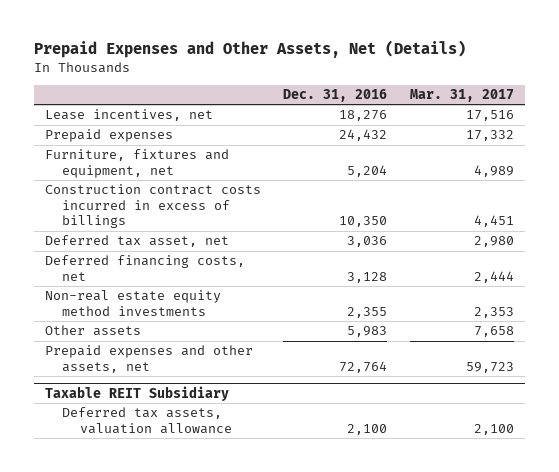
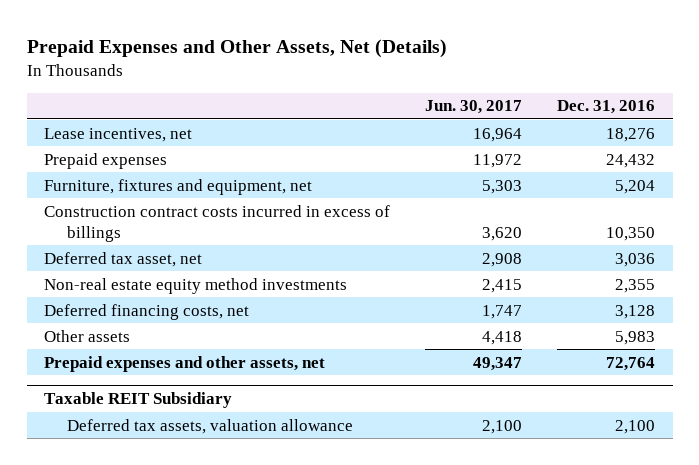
[409,88,514,102] Mar. 31, 2017 -> none
none -> [425,100,523,115] Jun. 30, 2017
[44,255,245,281] Deferred financing costs, net -> [44,303,250,320] Deferred financing costs, net

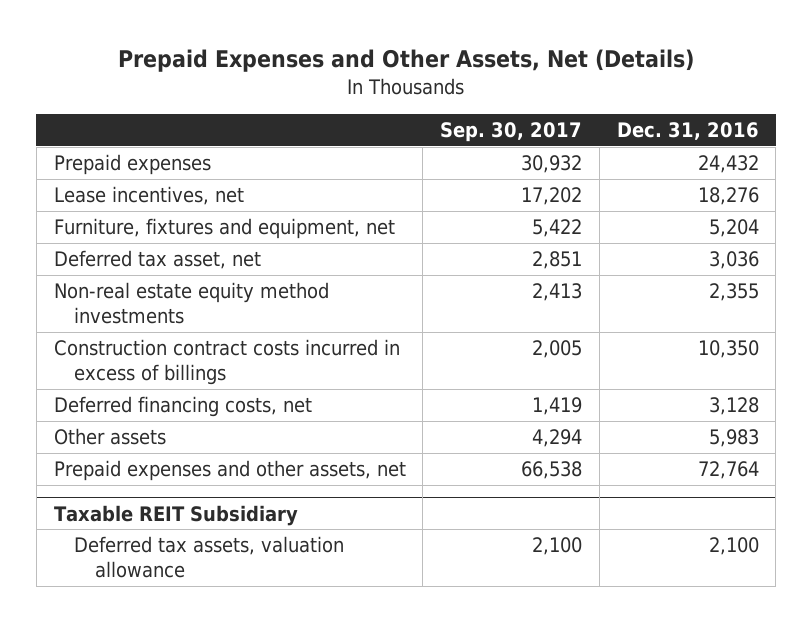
[425,100,523,115] Jun. 30, 2017 -> none
none -> [440,122,583,143] Sep. 30, 2017
[44,127,193,142] Lease incentives, net -> [53,186,244,206] Lease incentives, net
[44,204,391,242] Construction contract costs incurred in excess of billings -> [53,339,400,385] Construction contract costs incurred in excess of billings

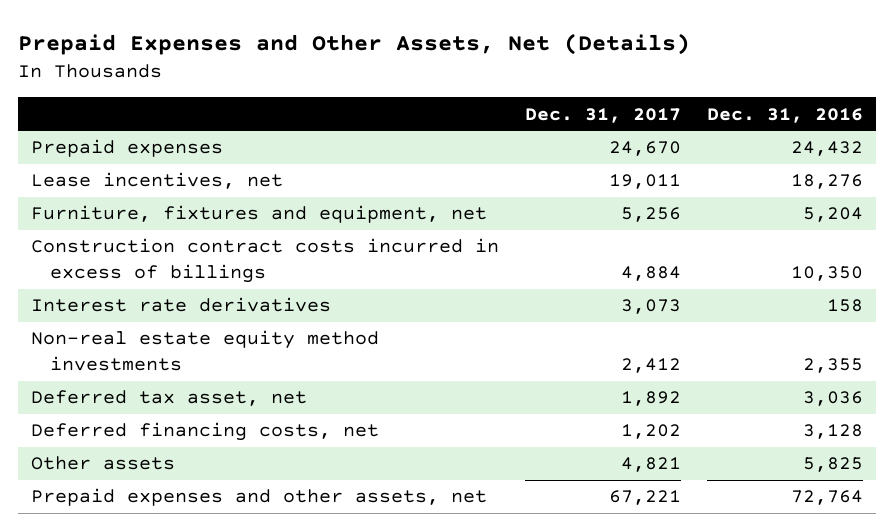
[440,122,583,143] Sep. 30, 2017 -> none
none -> [525,107,682,123] Dec. 31, 2017
none -> [31,297,332,313] Interest rate derivatives
[53,282,329,324] Non-real estate equity method investments -> [31,330,380,372] Non-real estate equity method investments
[53,250,261,270] Deferred tax asset, net -> [31,390,308,407] Deferred tax asset, net
[708,429,759,448] 5,983 -> [802,457,863,473] 5,825
[53,504,298,526] Taxable REIT Subsidiary -> none
[74,536,345,578] Deferred tax assets, valuation allowance -> none

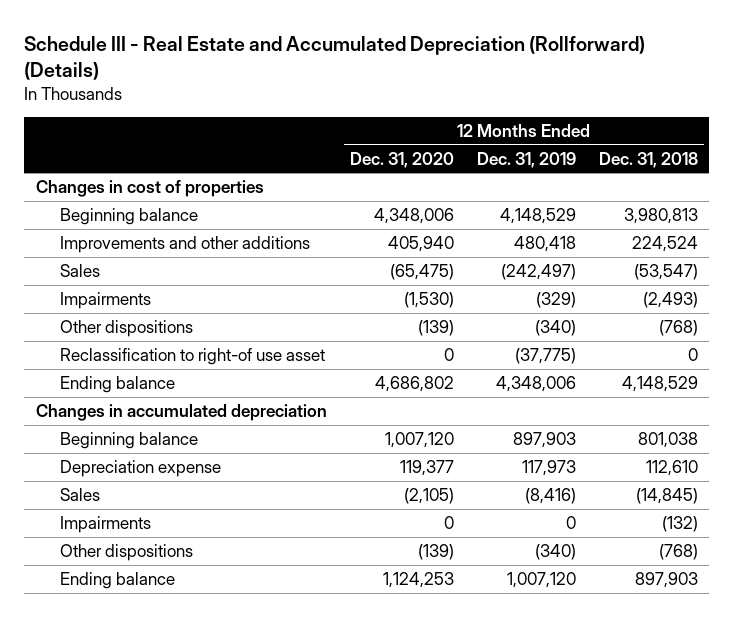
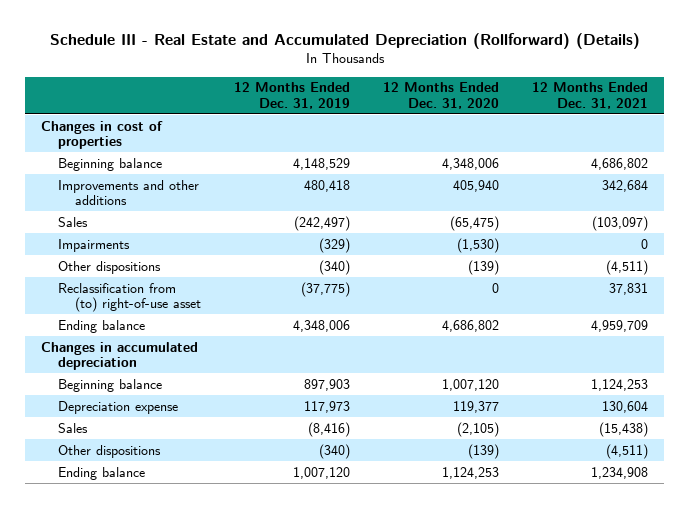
[598,151,698,168] Dec. 31, 2018 -> none
none -> [531,82,648,109] 12 Months Ended Dec. 31, 2021
[60,348,326,366] Reclassification to right-of use asset -> [58,282,201,312] Reclassification from (to) right-of-use asset
[60,516,152,534] Impairments -> none

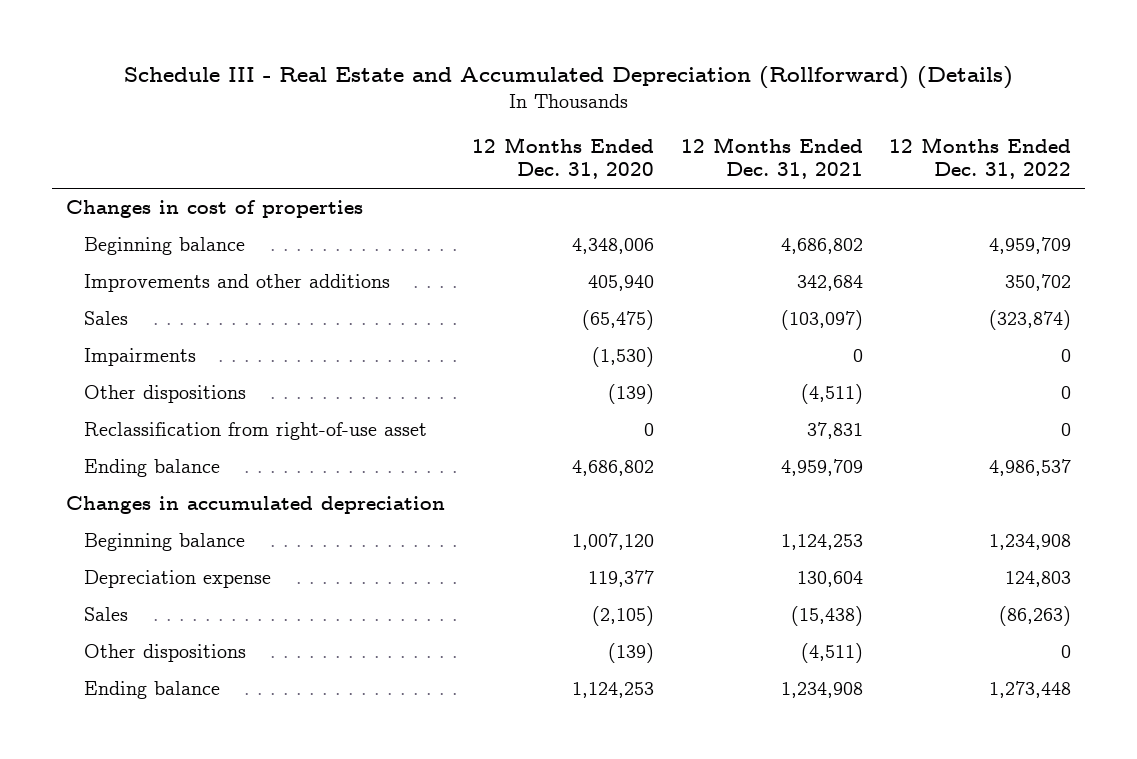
[233,82,350,109] 12 Months Ended Dec. 31, 2019 -> none
none -> [889,136,1072,180] 12 Months Ended Dec. 31, 2022
[58,282,201,312] Reclassification from (to) right-of-use asset -> [84,421,428,440] Reclassification from right-of-use asset

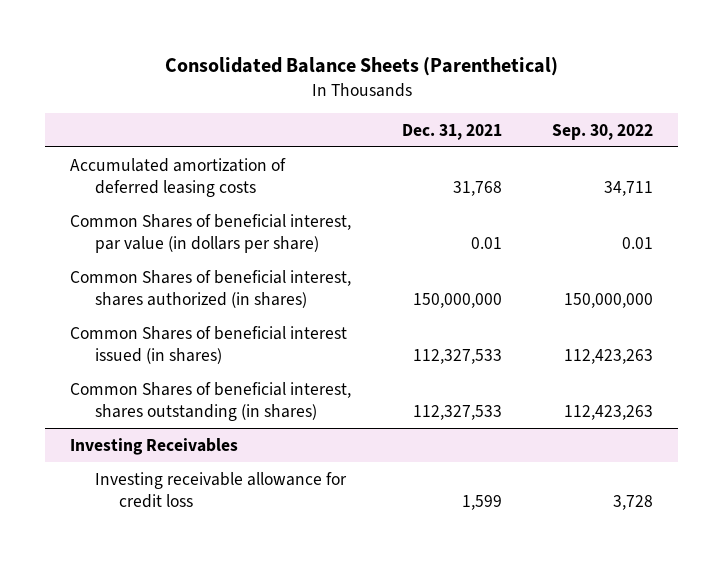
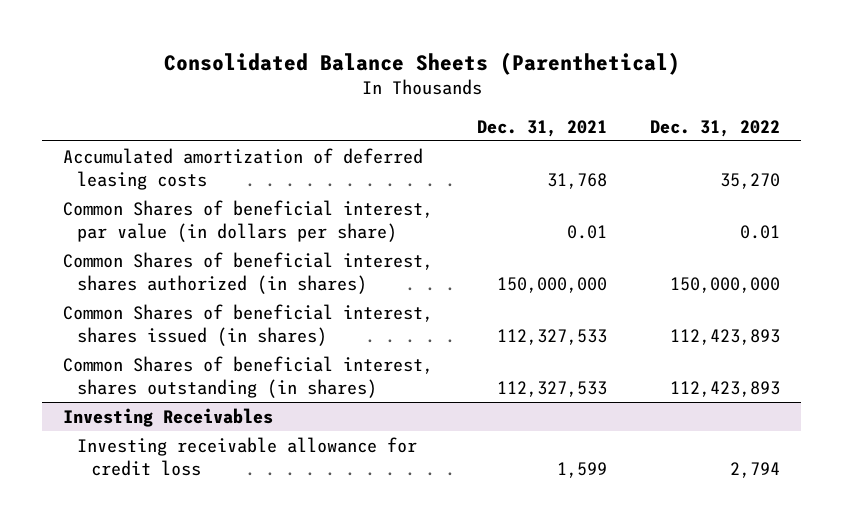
[551,123,653,140] Sep. 30, 2022 -> none
none -> [649,119,780,137] Dec. 31, 2022
[70,325,348,364] Common Shares of beneficial interest issued (in shares) -> [63,303,434,346] Common Shares of beneficial interest, shares issued (in shares)

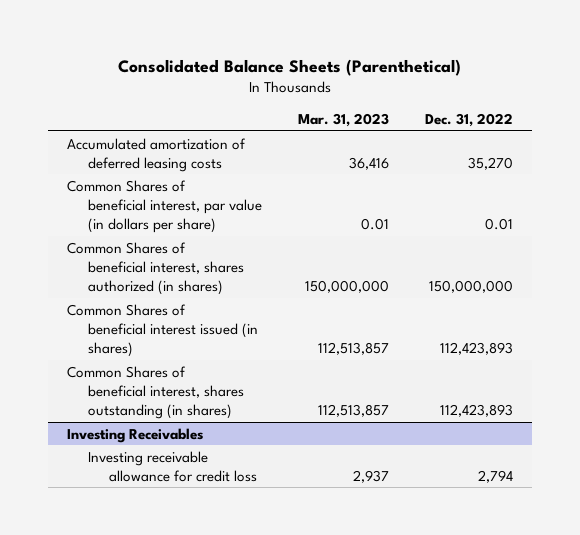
[476,119,607,137] Dec. 31, 2021 -> none
none -> [298,112,390,127] Mar. 31, 2023
[63,303,434,346] Common Shares of beneficial interest, shares issued (in shares) -> [66,303,258,357] Common Shares of beneficial interest issued (in shares)

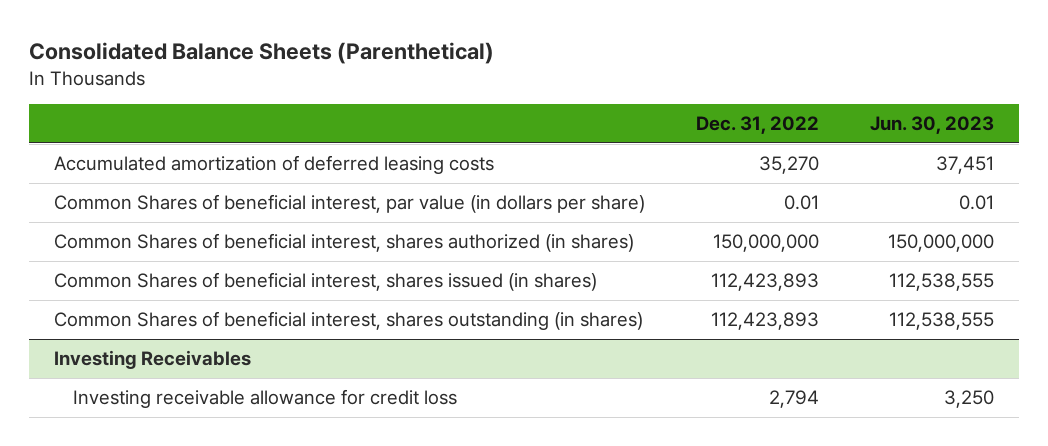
[298,112,390,127] Mar. 31, 2023 -> none
none -> [869,116,994,135] Jun. 30, 2023
[66,303,258,357] Common Shares of beneficial interest issued (in shares) -> [54,272,598,292] Common Shares of beneficial interest, shares issued (in shares)

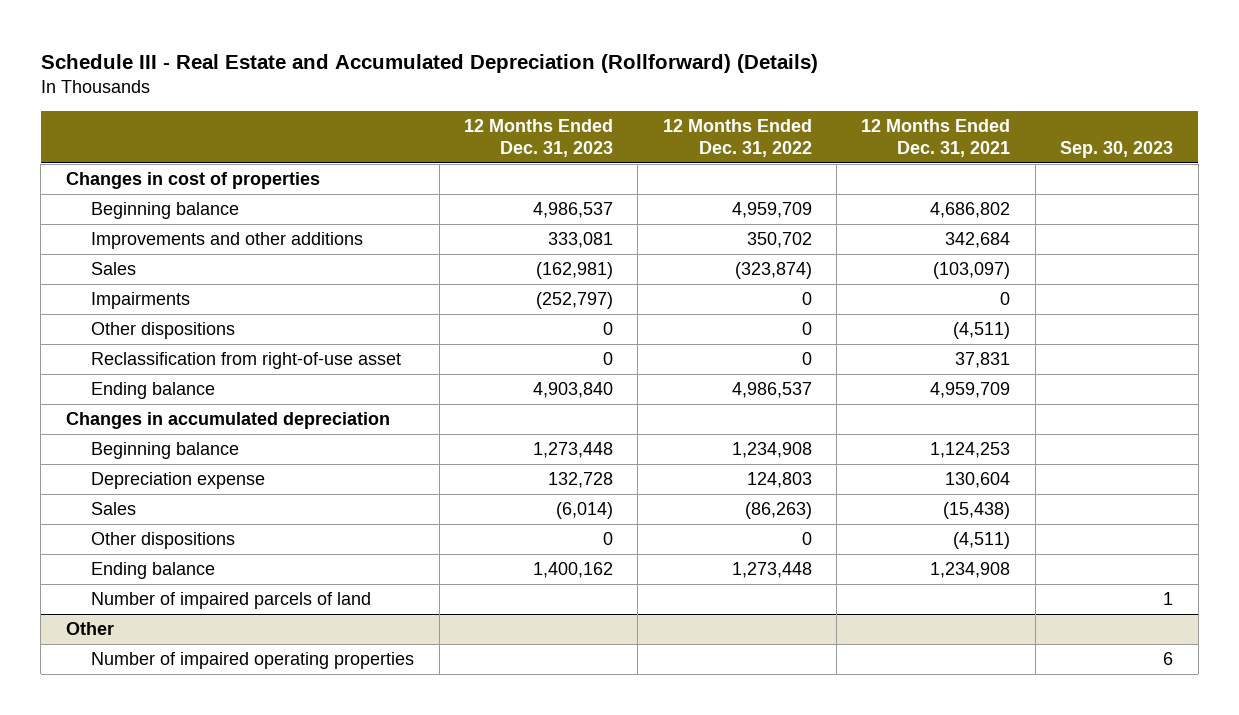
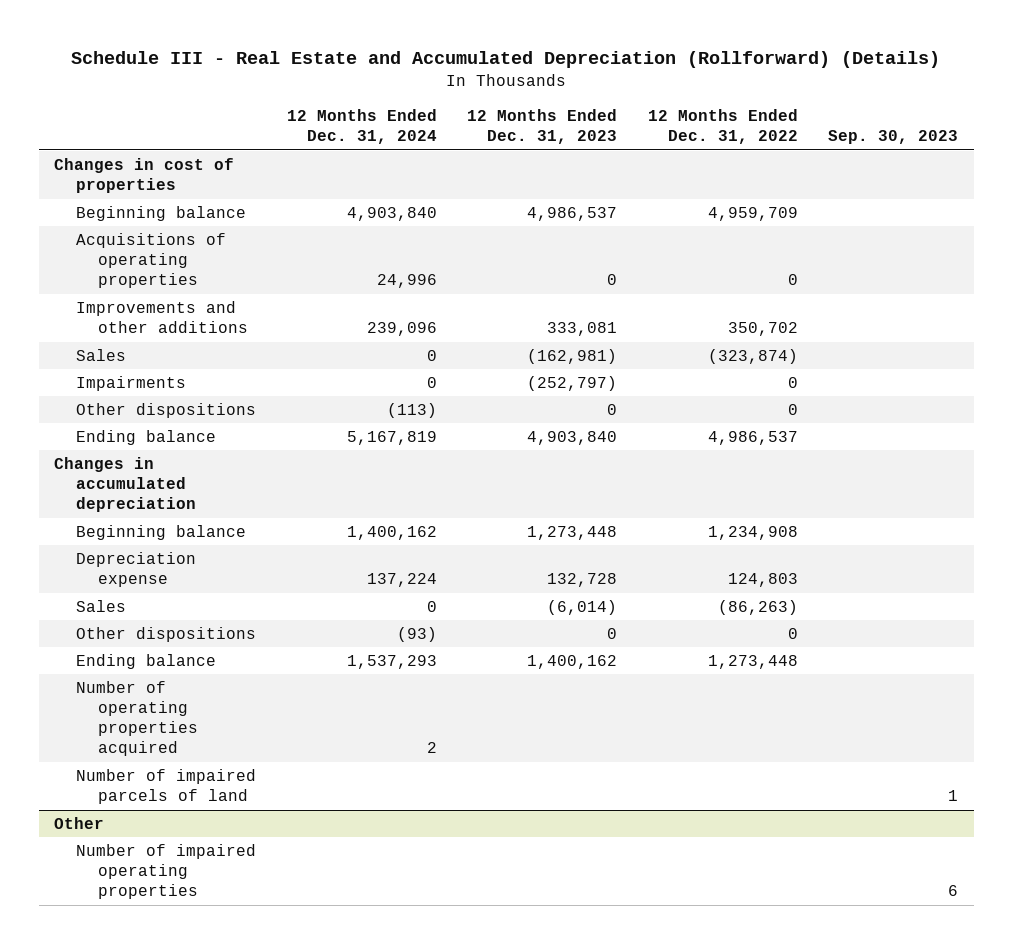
[861,119,1011,157] 12 Months Ended Dec. 31, 2021 -> none
none -> [286,109,437,145] 12 Months Ended Dec. 31, 2024
none -> [76,233,227,289] Acquisitions of operating properties
[91,352,402,370] Reclassification from right-of-use asset -> none
none -> [76,681,199,757] Number of operating properties acquired

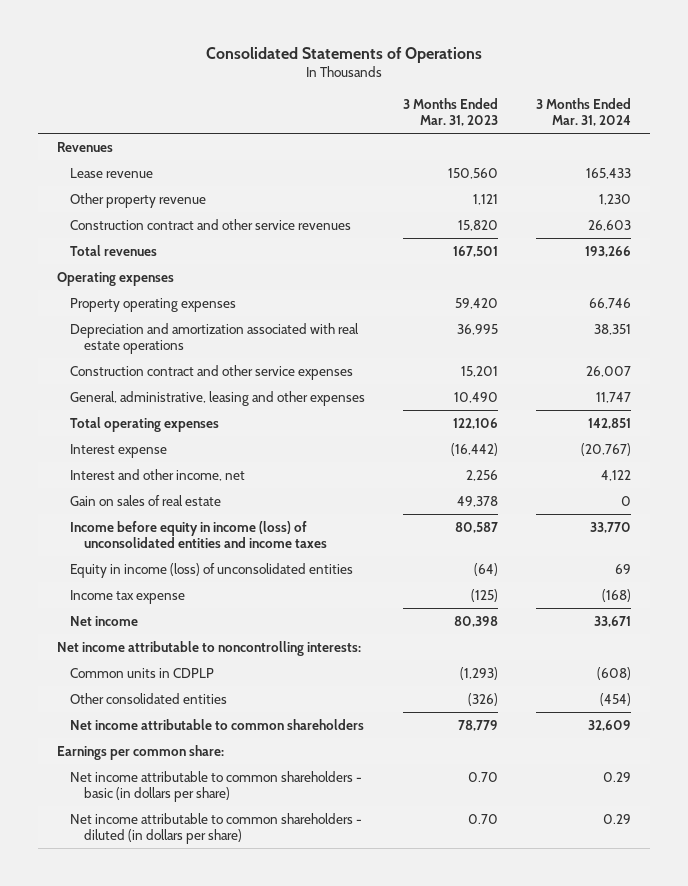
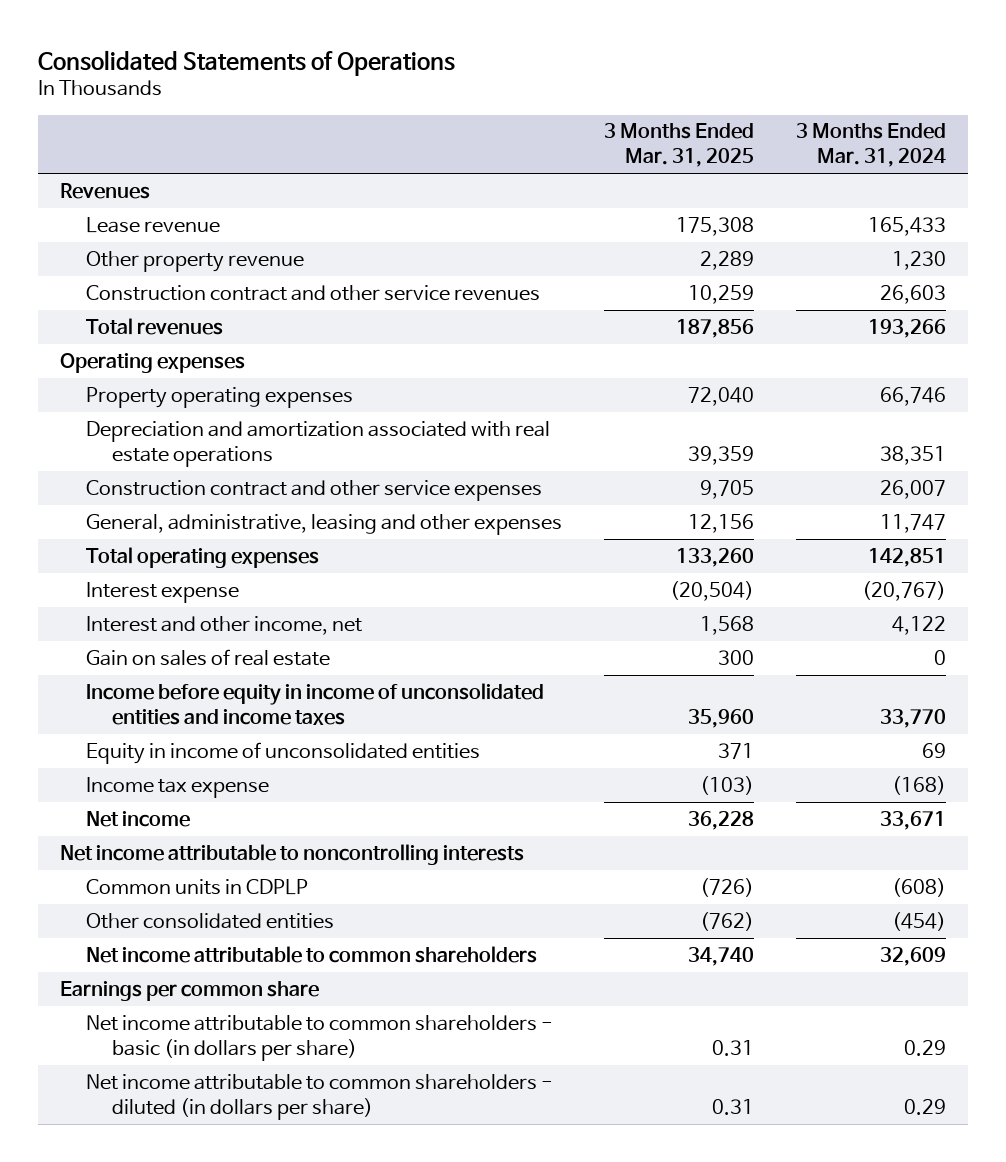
[403,97,499,126] 3 Months Ended Mar. 31, 2023 -> none
none -> [604,123,755,168] 3 Months Ended Mar. 31, 2025
[70,520,327,548] Income before equity in income (loss) of unconsolidated entities and income taxes -> [85,682,544,725] Income before equity in income of unconsolidated entities and income taxes
[70,562,354,578] Equity in income (loss) of unconsolidated entities -> [85,741,480,764] Equity in income of unconsolidated entities
[56,640,361,656] Net income attributable to noncontrolling interests: -> [59,843,524,865] Net income attributable to noncontrolling interests
[56,744,224,760] Earnings per common share: -> [59,980,319,1001] Earnings per common share

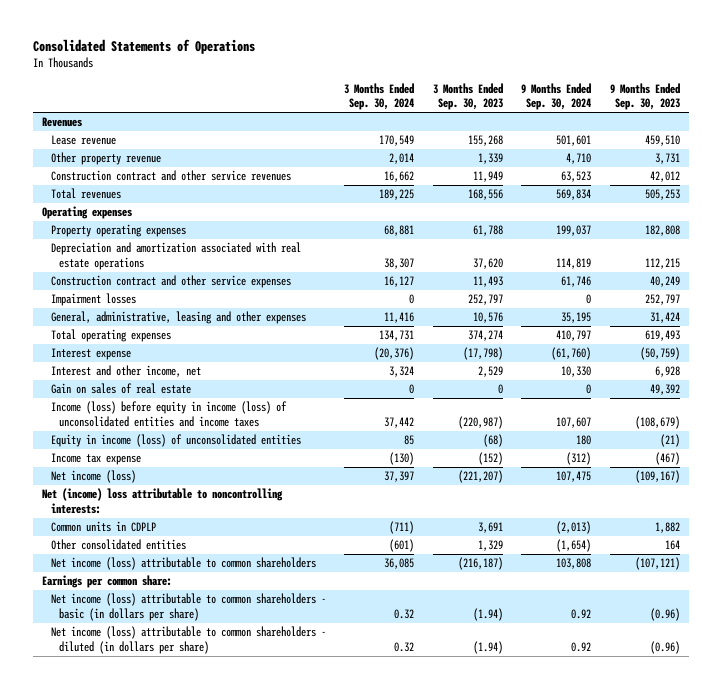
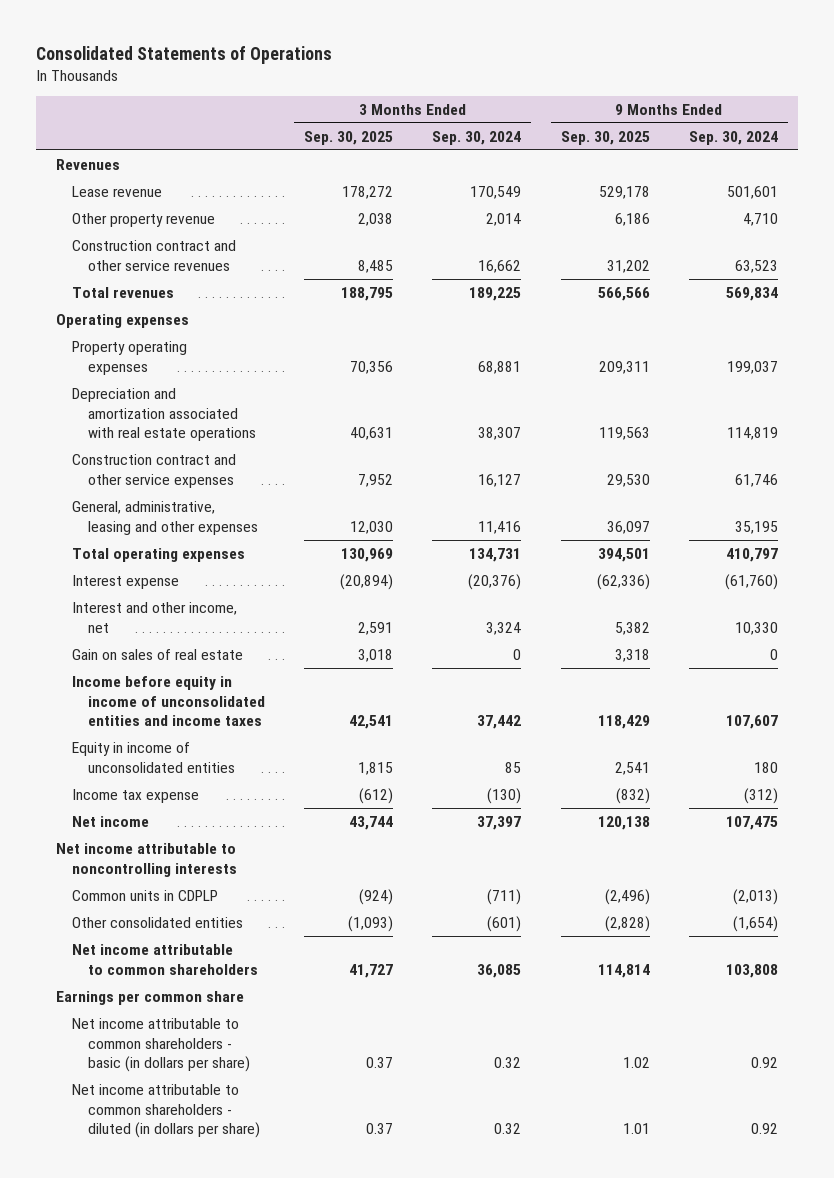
[432,82,503,111] 3 Months Ended Sep. 30, 2023 -> none
[610,82,681,111] 9 Months Ended Sep. 30, 2023 -> none
none -> [304,130,394,145] Sep. 30, 2025
none -> [560,130,650,145] Sep. 30, 2025
[50,293,136,307] Impairment losses -> none
[50,401,287,427] Income (loss) before equity in income (loss) of unconsolidated entities and income taxes -> [71,675,265,727] Income before equity in income of unconsolidated entities and income taxes
[50,434,301,448] Equity in income (loss) of unconsolidated entities -> [71,741,235,773] Equity in income of unconsolidated entities
[50,470,136,484] Net income (loss) -> [71,815,149,827] Net income
[41,488,283,514] Net (income) loss attributable to noncontrolling interests: -> [55,842,237,877] Net income attributable to noncontrolling interests
[50,557,316,571] Net income (loss) attributable to common shareholders -> [71,943,258,975] Net income attributable to common shareholders
[41,575,172,589] Earnings per common share: -> [55,990,244,1005] Earnings per common share
[50,593,326,621] Net income (loss) attributable to common shareholders - basic (in dollars per share) -> [71,1017,250,1073] Net income attributable to common shareholders - basic (in dollars per share)
[50,626,326,654] Net income (loss) attributable to common shareholders - diluted (in dollars per share) -> [71,1083,260,1139] Net income attributable to common shareholders - diluted (in dollars per share)

